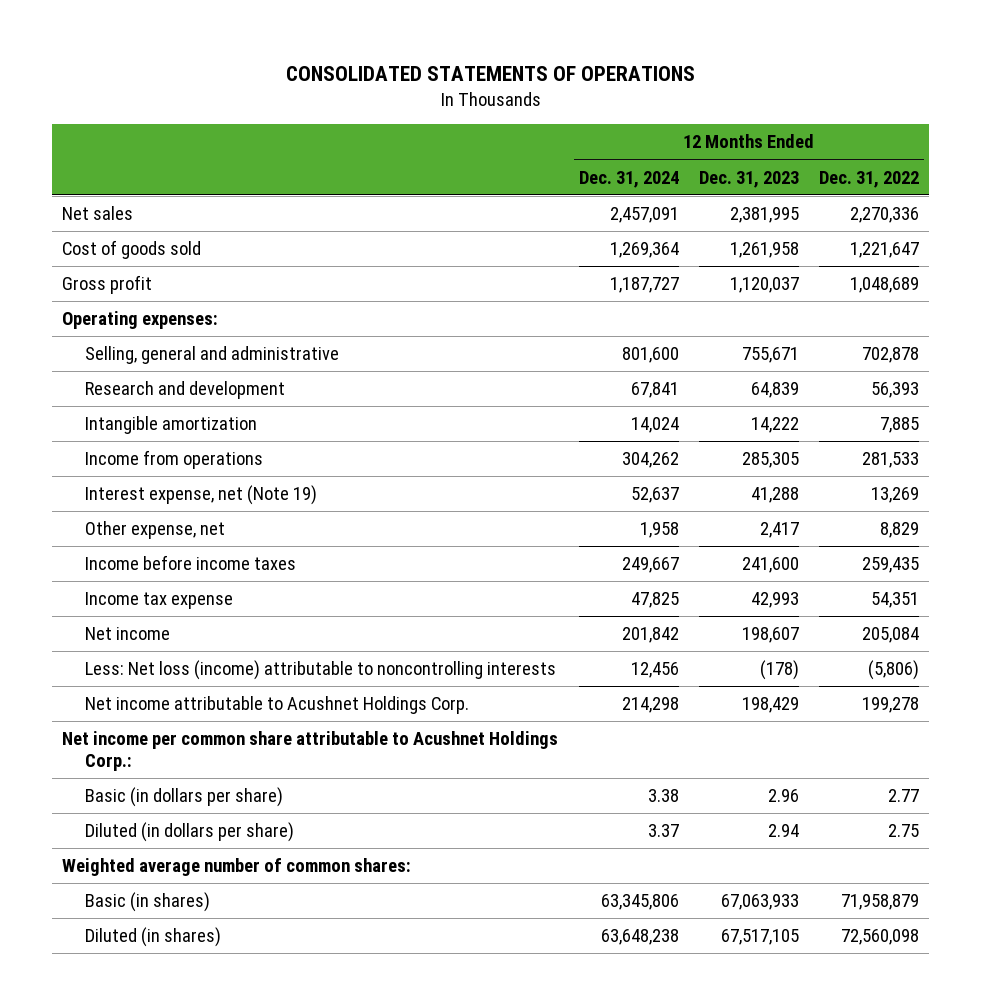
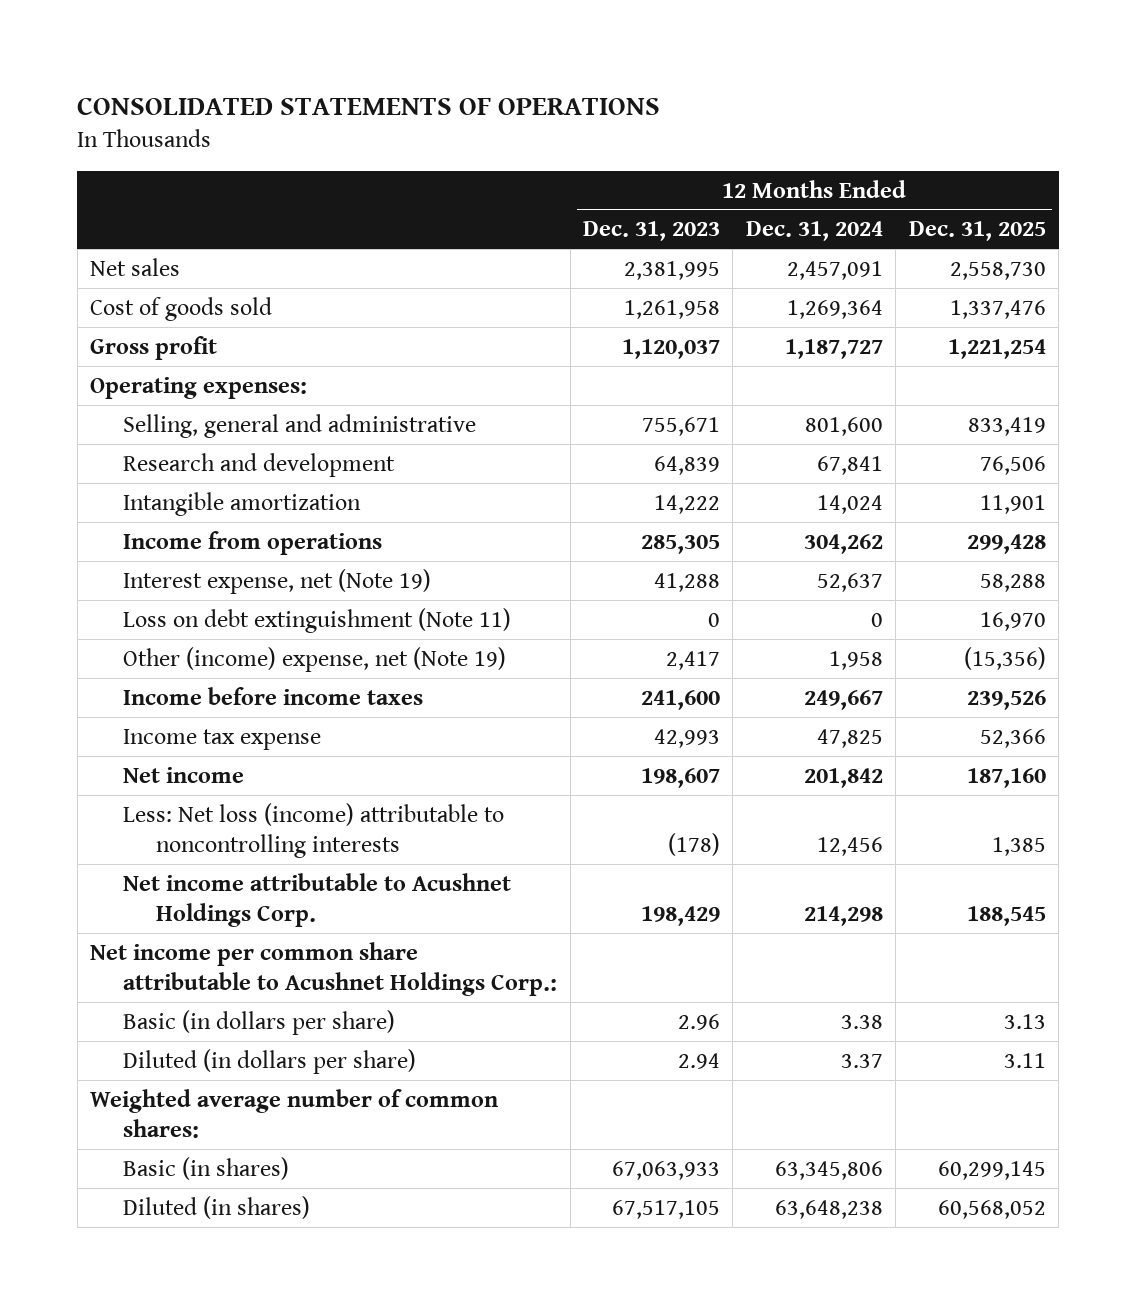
[819,170,920,188] Dec. 31, 2022 -> none
none -> [908,221,1046,242] Dec. 31, 2025
none -> [123,607,512,633] Loss on debt extinguishment (Note 11)
[84,521,225,540] Other expense, net -> [123,646,507,672] Other (income) expense, net (Note 19)

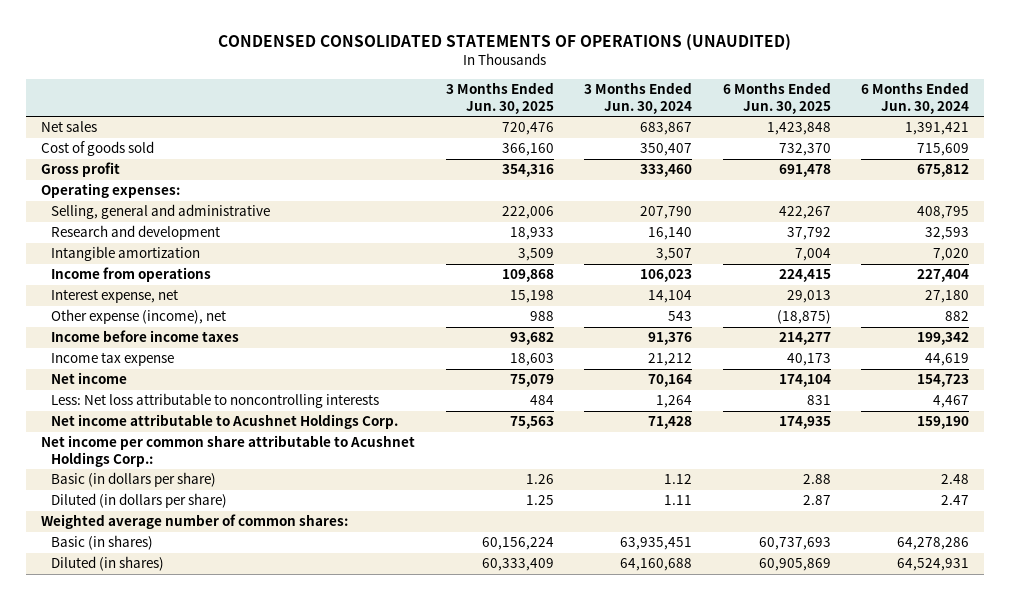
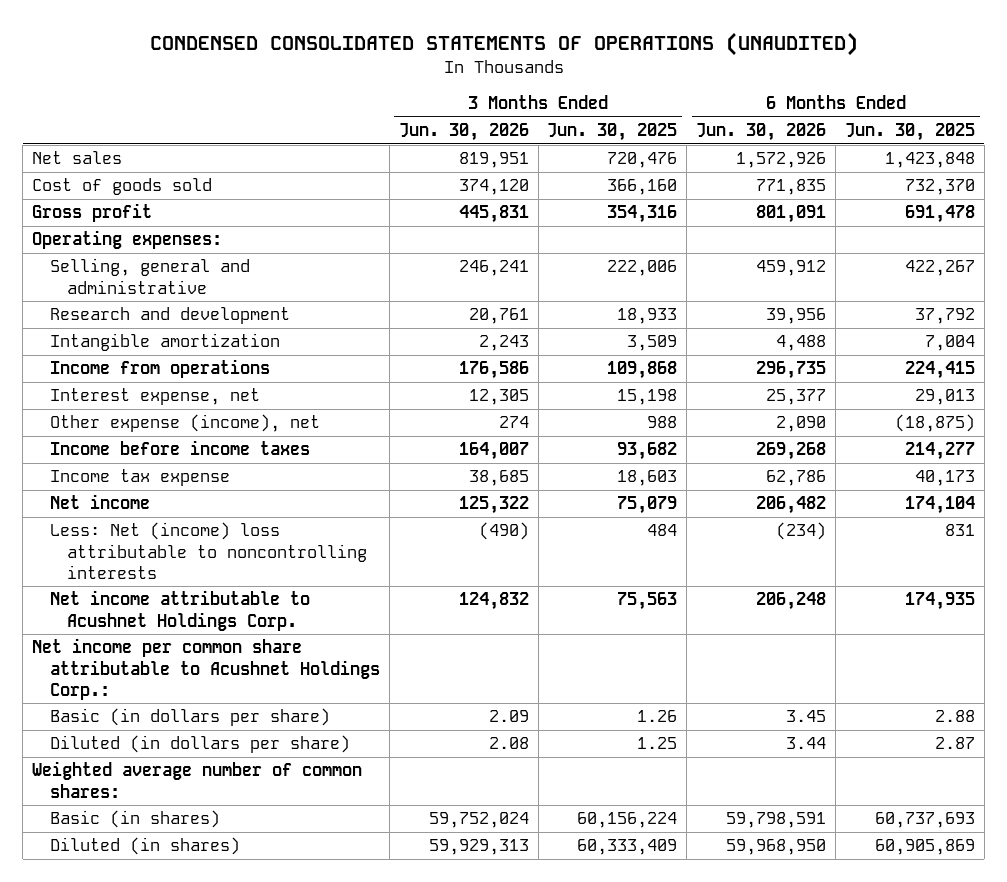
[584,82,693,114] 3 Months Ended Jun. 30, 2024 -> none
[861,82,970,114] 6 Months Ended Jun. 30, 2024 -> none
none -> [398,123,529,142] Jun. 30, 2026
none -> [696,123,827,142] Jun. 30, 2026
[51,393,380,409] Less: Net loss attributable to noncontrolling interests -> [49,522,368,579] Less: Net (income) loss attributable to noncontrolling interests

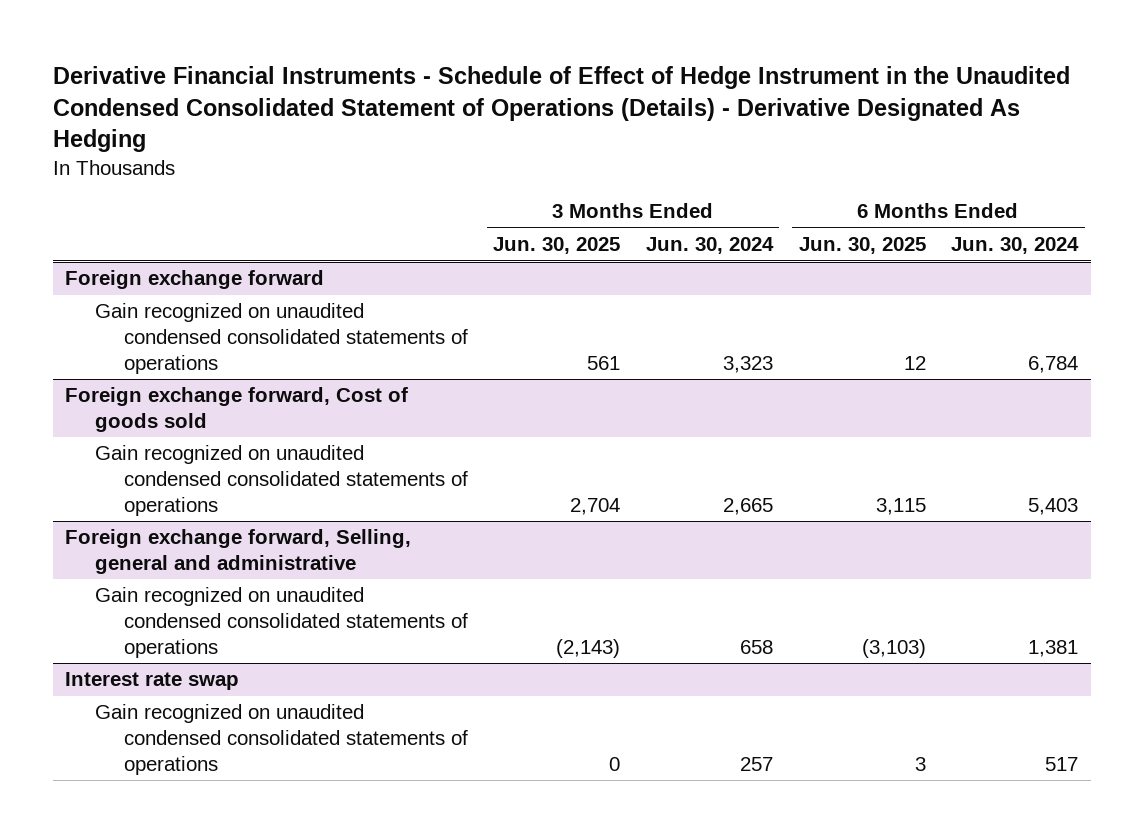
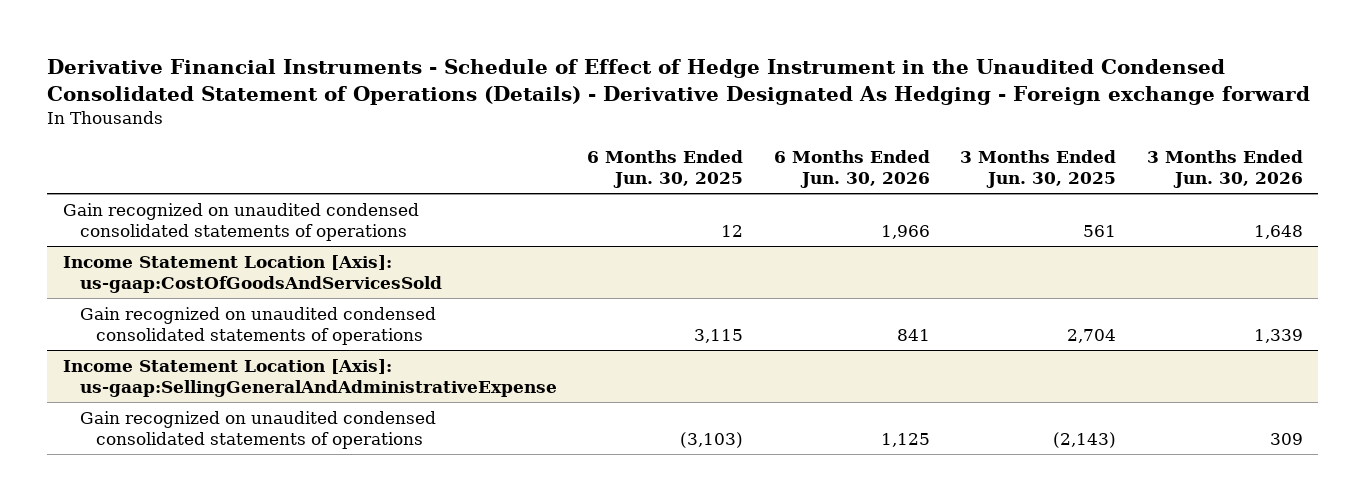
[52,66,1070,153] Derivative Financial Instruments - Schedule of Effect of Hedge Instrument in the Unaudited Condensed Consolidated Statement of Operations (Details) - Derivative Designated As Hedging -> [47,59,1311,105] Derivative Financial Instruments - Schedule of Effect of Hedge Instrument in the Unaudited Condensed Consolidated Statement of Operations (Details) - Derivative Designated As Hedging - Foreign exchange forward
[646,237,775,255] Jun. 30, 2024 -> none
[951,237,1080,255] Jun. 30, 2024 -> none
none -> [773,149,930,189] 6 Months Ended Jun. 30, 2026
none -> [1146,149,1303,189] 3 Months Ended Jun. 30, 2026
[65,270,325,290] Foreign exchange forward -> none
[65,387,409,433] Foreign exchange forward, Cost of goods sold -> none
none -> [62,254,442,294] Income Statement Location [Axis]: us-gaap:CostOfGoodsAndServicesSold
[65,529,412,575] Foreign exchange forward, Selling, general and administrative -> none
none -> [62,358,557,398] Income Statement Location [Axis]: us-gaap:SellingGeneralAndAdministrativeExpense
[65,672,240,691] Interest rate swap -> none
[94,704,468,775] Gain recognized on unaudited condensed consolidated statements of operations -> none

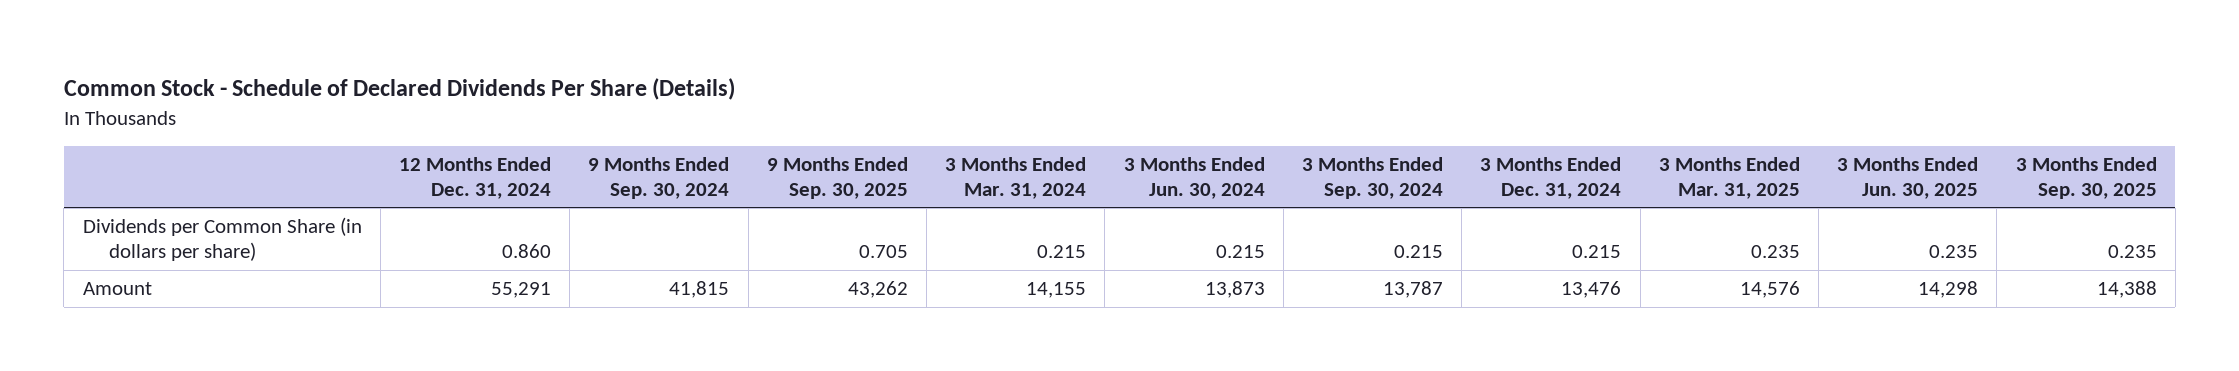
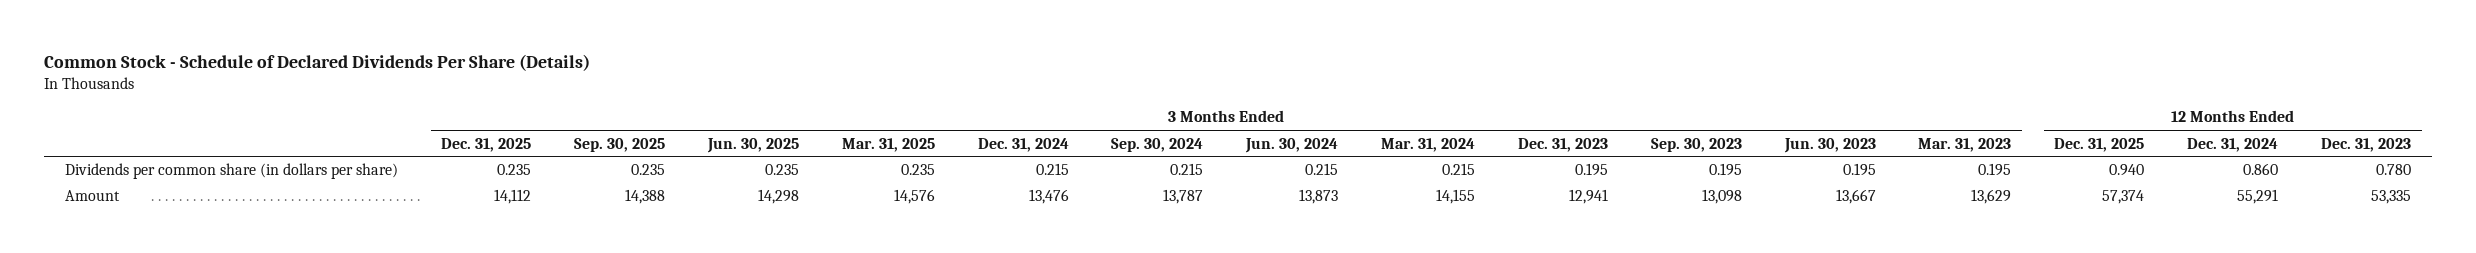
[588,157,730,199] 9 Months Ended Sep. 30, 2024 -> none
[766,157,908,199] 9 Months Ended Sep. 30, 2025 -> none
none -> [441,137,532,152] Dec. 31, 2025
none -> [1517,137,1608,152] Dec. 31, 2023
none -> [1650,137,1742,152] Sep. 30, 2023
none -> [1783,137,1876,153] Jun. 30, 2023
none -> [1918,137,2012,152] Mar. 31, 2023
none -> [2054,137,2145,152] Dec. 31, 2025
none -> [2320,137,2411,152] Dec. 31, 2023
[82,217,362,261] Dividends per Common Share (in dollars per share) -> [65,163,399,180] Dividends per common share (in dollars per share)

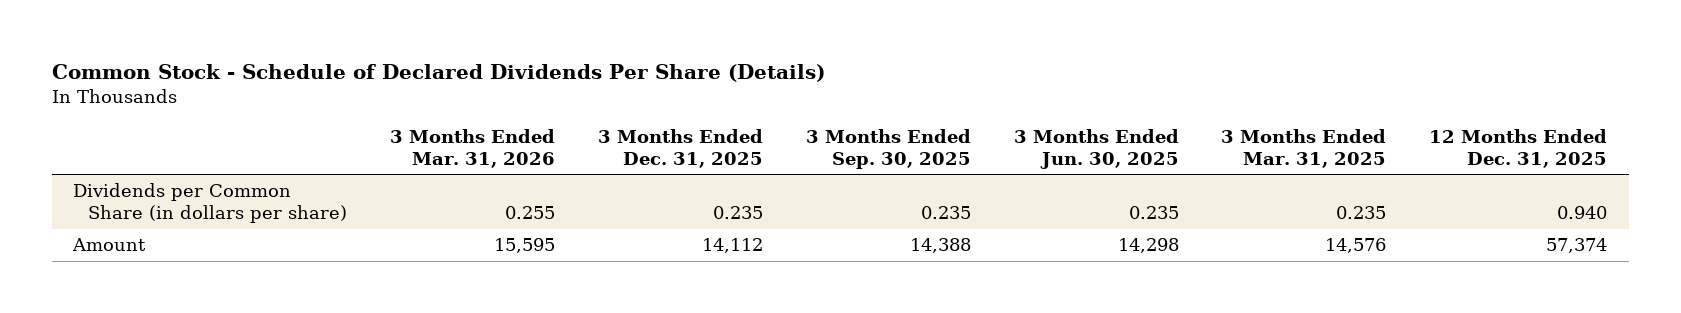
[977,137,1069,152] Dec. 31, 2024 -> none
[1111,137,1204,152] Sep. 30, 2024 -> none
[1245,137,1339,153] Jun. 30, 2024 -> none
[1381,137,1476,152] Mar. 31, 2024 -> none
[1517,137,1608,152] Dec. 31, 2023 -> none
[1650,137,1742,152] Sep. 30, 2023 -> none
[1783,137,1876,153] Jun. 30, 2023 -> none
[1918,137,2012,152] Mar. 31, 2023 -> none
[2187,137,2279,152] Dec. 31, 2024 -> none
[2320,137,2411,152] Dec. 31, 2023 -> none
none -> [390,128,556,168] 3 Months Ended Mar. 31, 2026
[65,163,399,180] Dividends per common share (in dollars per share) -> [73,183,348,224] Dividends per Common Share (in dollars per share)

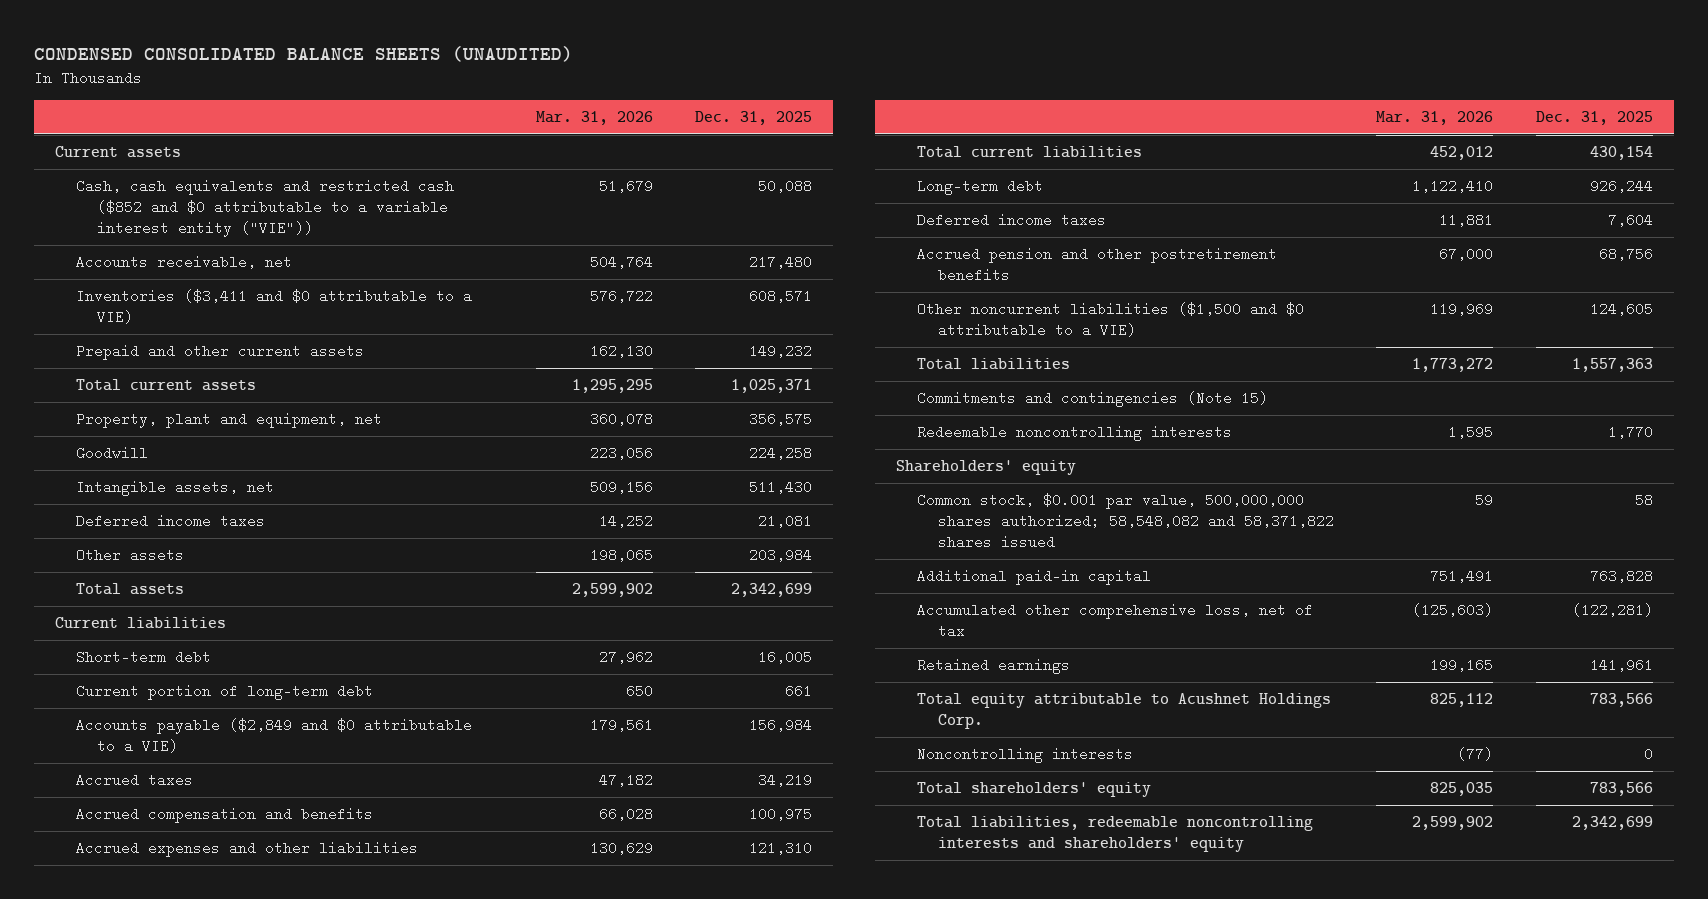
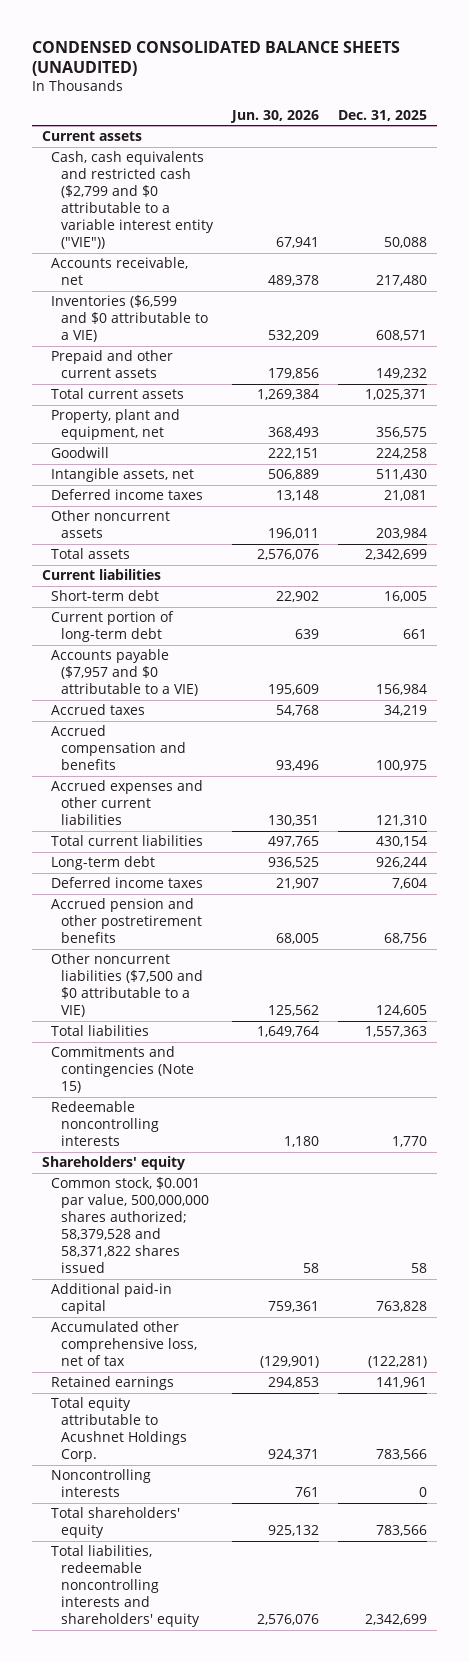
[535,110,653,125] Mar. 31, 2026 -> none
none -> [230,109,320,123] Jun. 30, 2026
[76,179,455,238] Cash, cash equivalents and restricted cash ($852 and $0 attributable to a variable interest entity ("VIE")) -> [51,151,214,249] Cash, cash equivalents and restricted cash ($2,799 and $0 attributable to a variable interest entity ("VIE"))
[76,289,473,325] Inventories ($3,411 and $0 attributable to a VIE) -> [51,295,208,343] Inventories ($6,599 and $0 attributable to a VIE)
[76,548,185,563] Other assets -> [51,510,171,539] Other noncurrent assets
[76,718,473,754] Accounts payable ($2,849 and $0 attributable to a VIE) -> [51,649,198,697] Accounts payable ($7,957 and $0 attributable to a VIE)
[76,841,419,858] Accrued expenses and other liabilities -> [51,780,204,826] Accrued expenses and other current liabilities
[917,302,1305,338] Other noncurrent liabilities ($1,500 and $0 attributable to a VIE) -> [51,953,203,1018] Other noncurrent liabilities ($7,500 and $0 attributable to a VIE)
[917,493,1335,550] Common stock, $0.001 par value, 500,000,000 shares authorized; 58,548,082 and 58,371,822 shares issued -> [51,1177,209,1273] Common stock, $0.001 par value, 500,000,000 shares authorized; 58,379,528 and 58,371,822 shares issued

